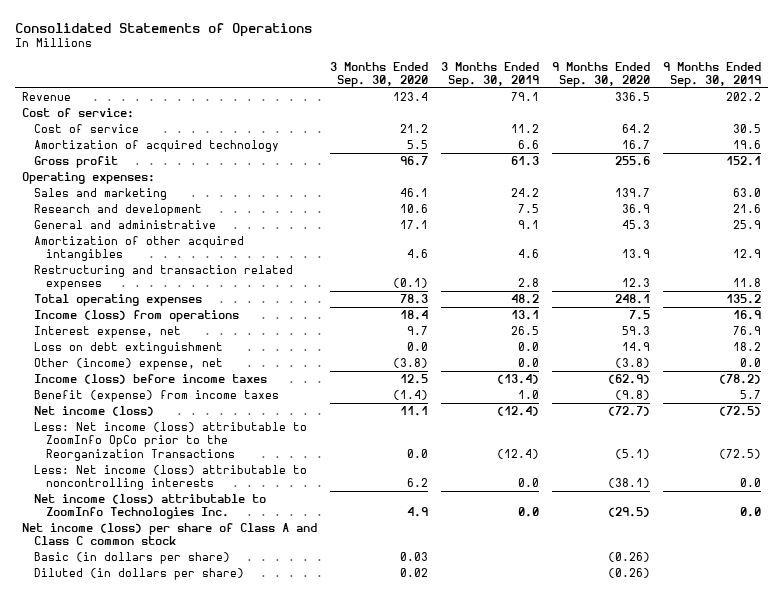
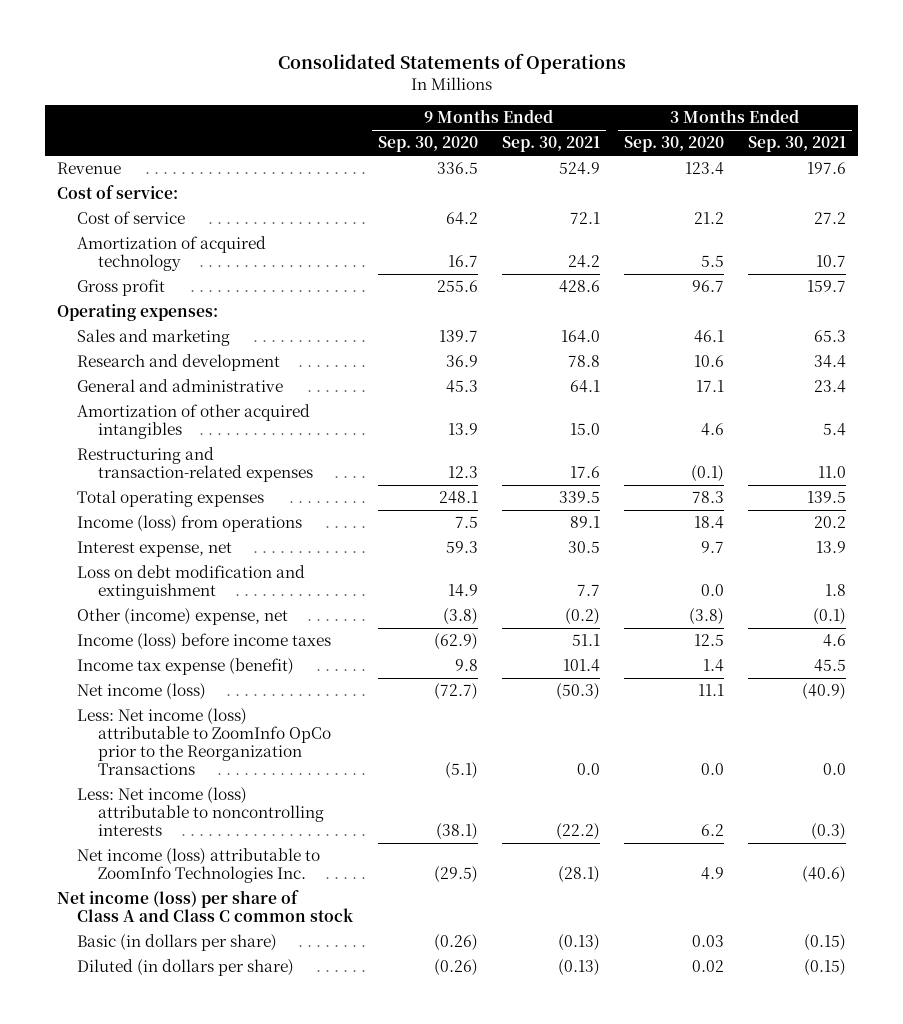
[440,61,539,88] 3 Months Ended Sep. 30, 2019 -> none
[663,61,762,88] 9 Months Ended Sep. 30, 2019 -> none
none -> [501,136,600,153] Sep. 30, 2021
none -> [748,136,847,153] Sep. 30, 2021
[33,265,293,291] Restructuring and transaction related expenses -> [77,447,313,483] Restructuring and transaction-related expenses
[33,342,223,355] Loss on debt extinguishment -> [77,565,306,601] Loss on debt modification and extinguishment
[33,390,279,403] Benefit (expense) from income taxes -> [77,658,295,676] Income tax expense (benefit)
[392,390,428,401] (1.4) -> [703,659,725,673] 1.4
[615,390,651,401] (9.8) -> [454,659,478,672] 9.8

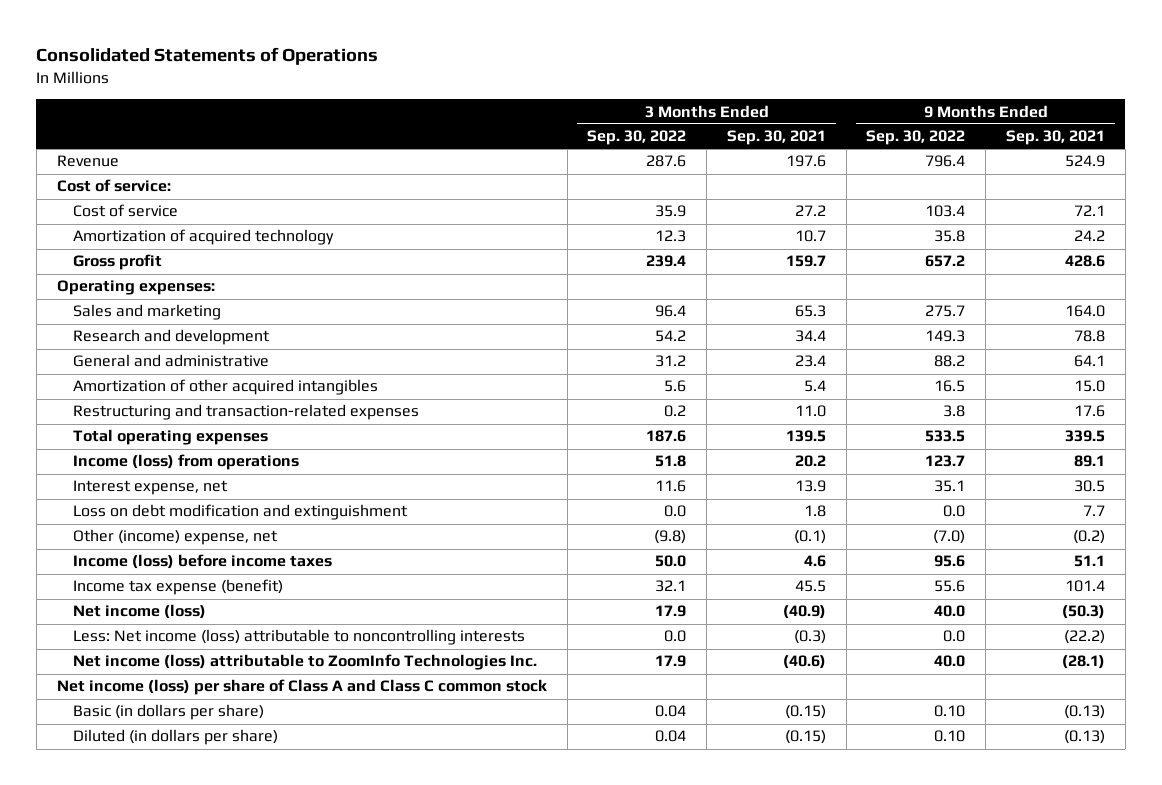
[377,136,478,153] Sep. 30, 2020 -> none
[624,136,725,153] Sep. 30, 2020 -> none
none -> [587,130,687,146] Sep. 30, 2022
none -> [866,130,966,146] Sep. 30, 2022
[77,708,331,776] Less: Net income (loss) attributable to ZoomInfo OpCo prior to the Reorganization Transactions -> none

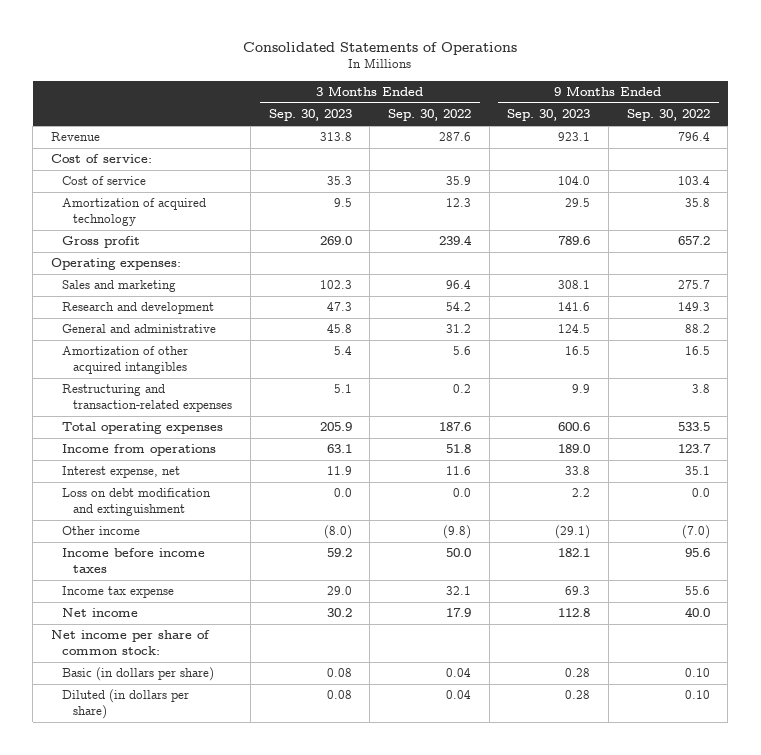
[726,130,826,146] Sep. 30, 2021 -> none
[1006,130,1106,146] Sep. 30, 2021 -> none
none -> [268,109,352,122] Sep. 30, 2023
none -> [507,109,591,122] Sep. 30, 2023
[72,454,299,471] Income (loss) from operations -> [62,444,217,457] Income from operations
[72,604,206,620] Net income (loss) -> none
[72,629,525,646] Less: Net income (loss) attributable to noncontrolling interests -> none
[72,529,278,546] Other (income) expense, net -> [62,526,141,536] Other income
[72,554,332,570] Income (loss) before income taxes -> [62,548,206,573] Income before income taxes
[72,579,283,596] Income tax expense (benefit) -> [62,586,175,599] Income tax expense
[72,654,537,671] Net income (loss) attributable to ZoomInfo Technologies Inc. -> [62,608,139,618] Net income
[56,679,547,696] Net income (loss) per share of Class A and Class C common stock -> [50,630,210,655] Net income per share of common stock:

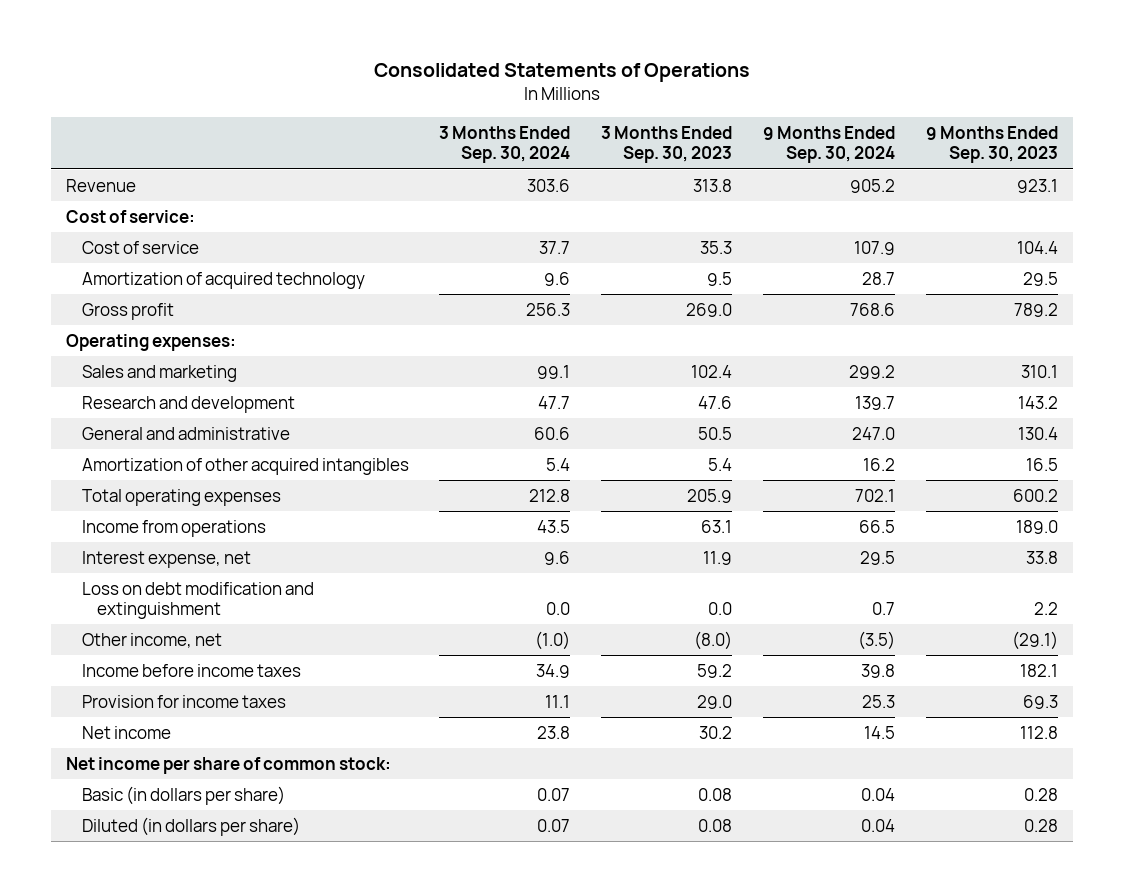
[387,109,471,122] Sep. 30, 2022 -> none
[626,109,710,122] Sep. 30, 2022 -> none
none -> [439,126,571,164] 3 Months Ended Sep. 30, 2024
none -> [762,126,895,164] 9 Months Ended Sep. 30, 2024
[558,176,591,186] 104.0 -> [1016,240,1058,254] 104.4
[558,236,591,246] 789.6 -> [1013,302,1058,317] 789.2
[319,280,352,290] 102.3 -> [691,364,733,378] 102.4
[558,280,591,290] 308.1 -> [1020,364,1058,378] 310.1
[326,302,352,312] 47.3 -> [698,395,733,409] 47.6
[558,302,591,312] 141.6 -> [1017,395,1058,409] 143.2
[326,324,352,334] 45.8 -> [698,426,733,440] 50.5
[558,324,591,334] 124.5 -> [1017,426,1058,440] 130.4
[62,384,233,412] Restructuring and transaction-related expenses -> none
[558,422,591,432] 600.6 -> [1012,488,1058,502] 600.2
[62,526,141,536] Other income -> [81,632,222,648] Other income, net
[62,586,175,599] Income tax expense -> [81,694,286,708] Provision for income taxes

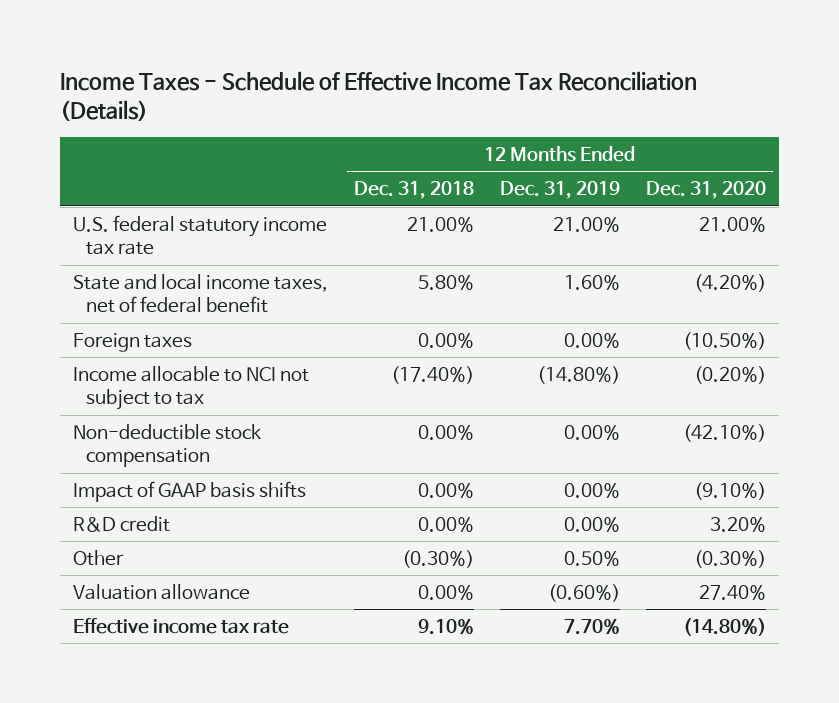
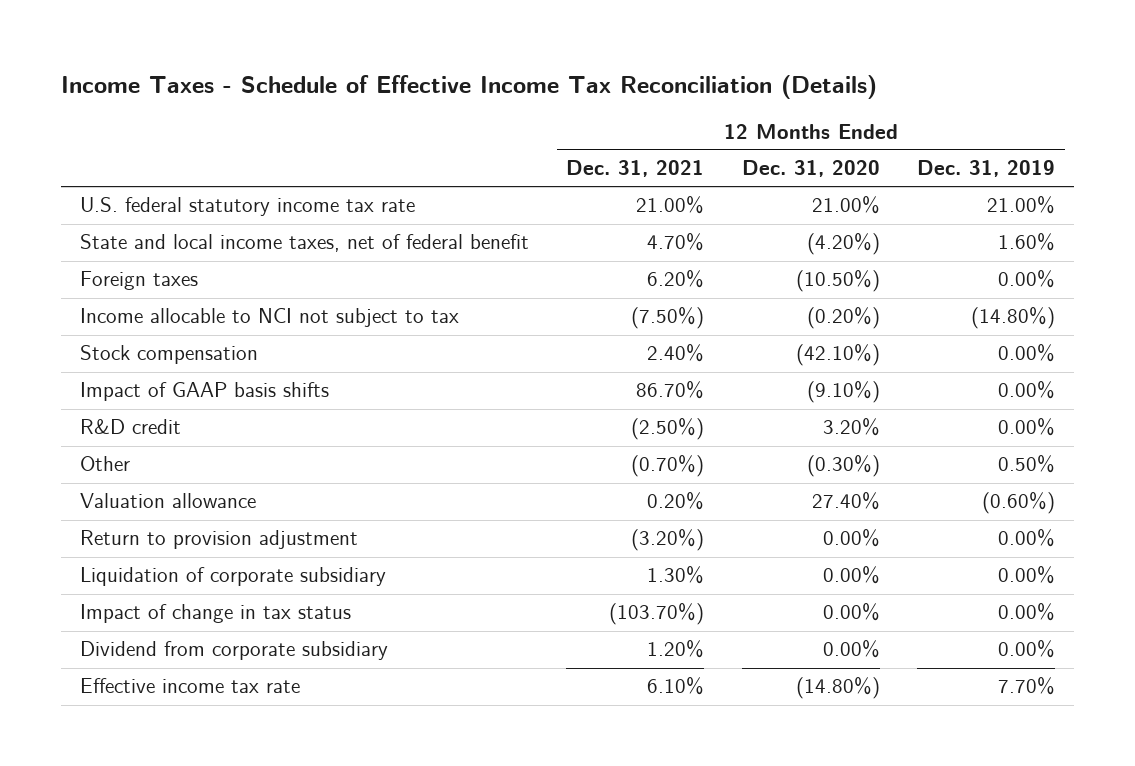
[354,181,475,200] Dec. 31, 2018 -> none
none -> [566,160,705,178] Dec. 31, 2021
[72,423,262,468] Non-deductible stock compensation -> [79,345,258,365] Stock compensation
none -> [79,530,358,550] Return to provision adjustment
none -> [79,567,386,587] Liquidation of corporate subsidiary
none -> [79,604,351,624] Impact of change in tax status
none -> [79,641,388,661] Dividend from corporate subsidiary

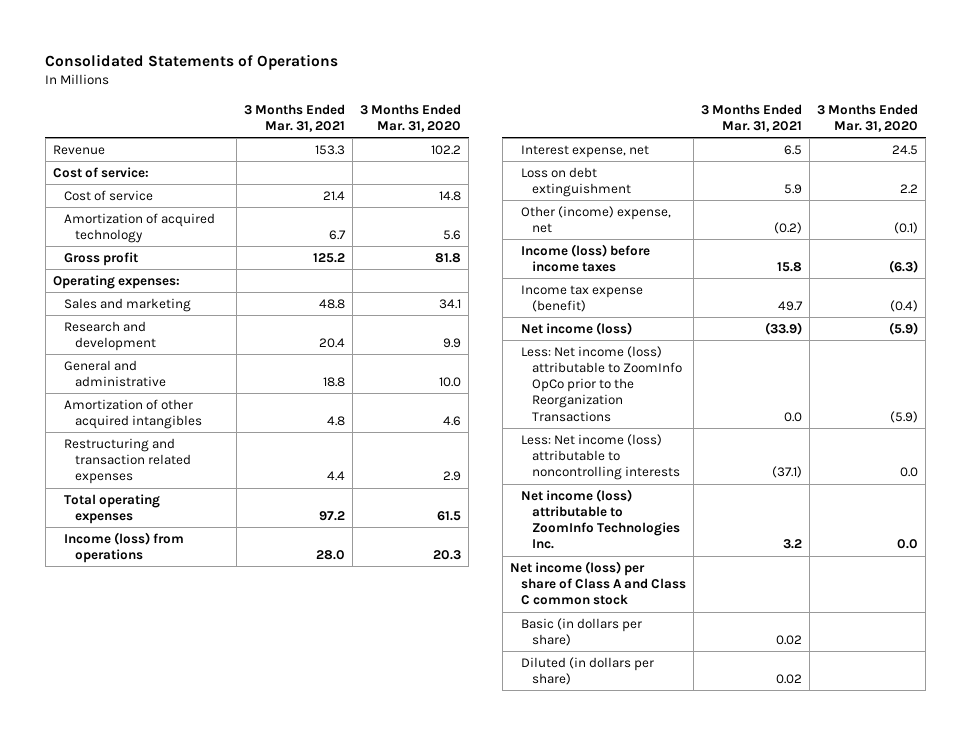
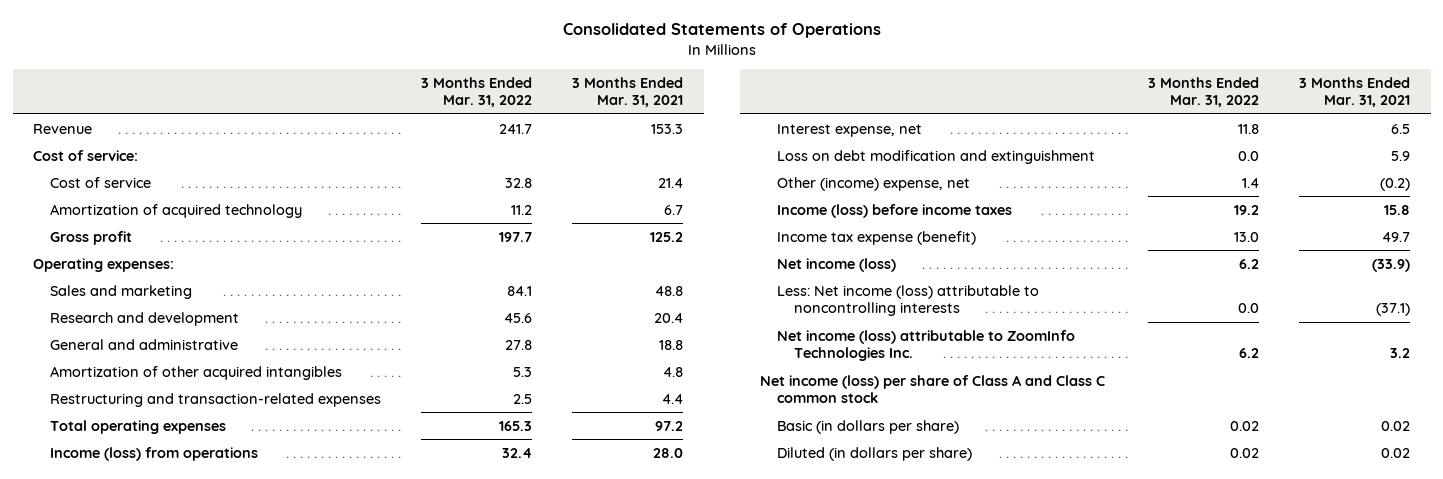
[360,103,462,132] 3 Months Ended Mar. 31, 2020 -> none
none -> [421,76,533,108] 3 Months Ended Mar. 31, 2022
[63,437,191,485] Restructuring and transaction related expenses -> [49,392,381,407] Restructuring and transaction-related expenses
[520,166,631,198] Loss on debt extinguishment -> [776,149,1095,164] Loss on debt modification and extinguishment
[520,345,682,422] Less: Net income (loss) attributable to ZoomInfo OpCo prior to the Reorganization Transactions -> none

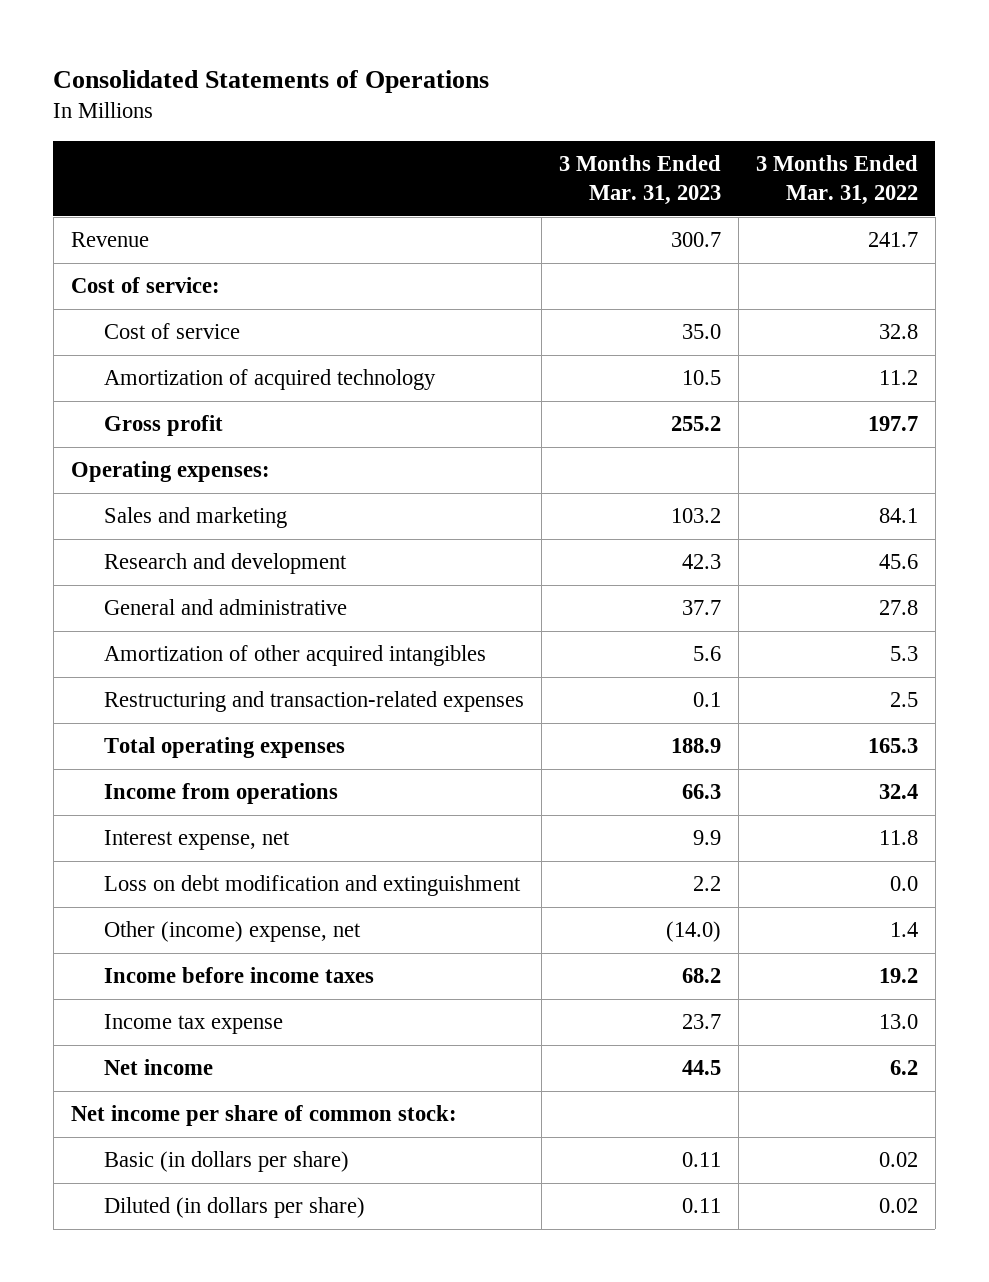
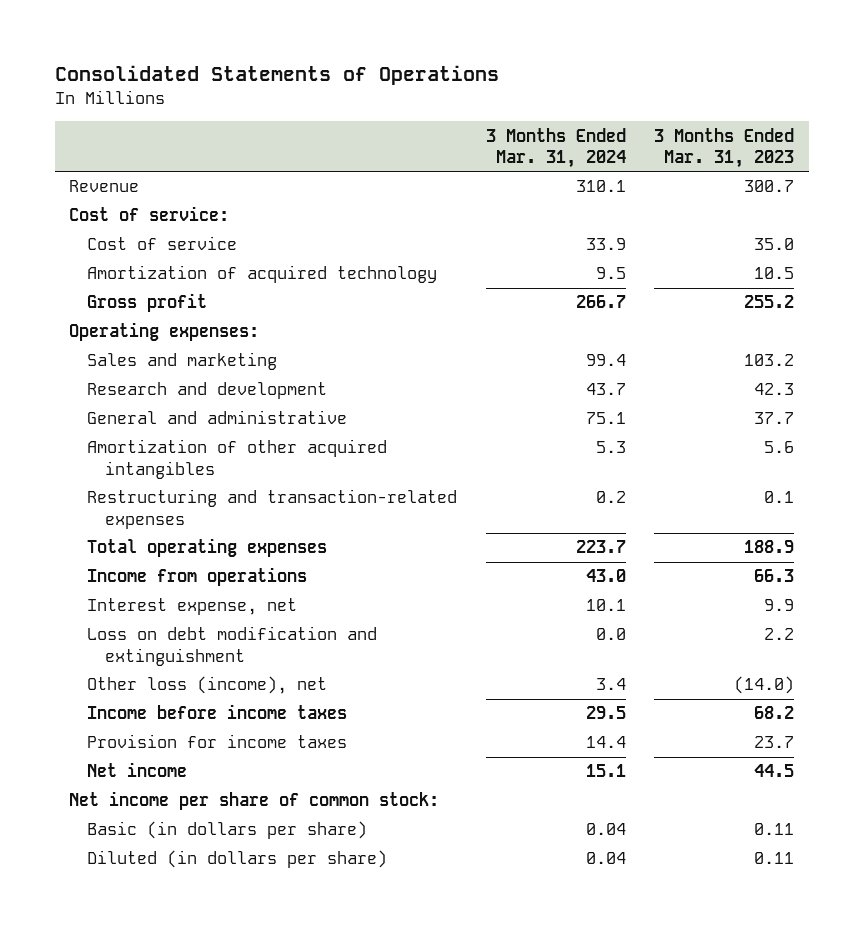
[756,155,919,206] 3 Months Ended Mar. 31, 2022 -> none
none -> [485,127,626,168] 3 Months Ended Mar. 31, 2024
[104,921,362,943] Other (income) expense, net -> [87,676,328,695] Other loss (income), net
[104,1014,284,1035] Income tax expense -> [87,734,348,749] Provision for income taxes

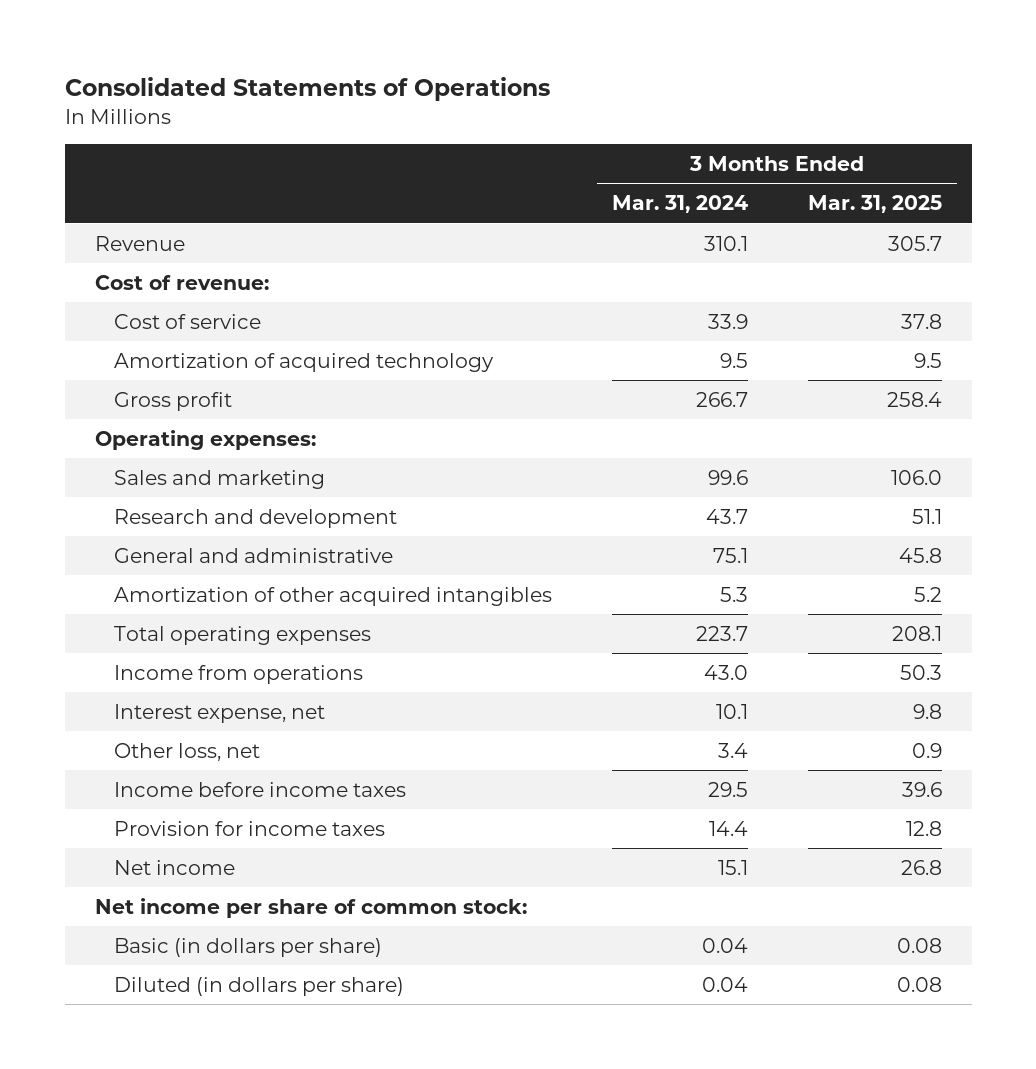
[654,127,795,168] 3 Months Ended Mar. 31, 2023 -> none
none -> [807,195,942,214] Mar. 31, 2025
[69,206,230,222] Cost of service: -> [94,274,269,290] Cost of revenue:
[585,354,626,367] 99.4 -> [707,469,748,485] 99.6
[87,489,458,529] Restructuring and transaction-related expenses -> none
[87,626,378,666] Loss on debt modification and extinguishment -> none
[87,676,328,695] Other loss (income), net -> [113,742,260,761] Other loss, net

